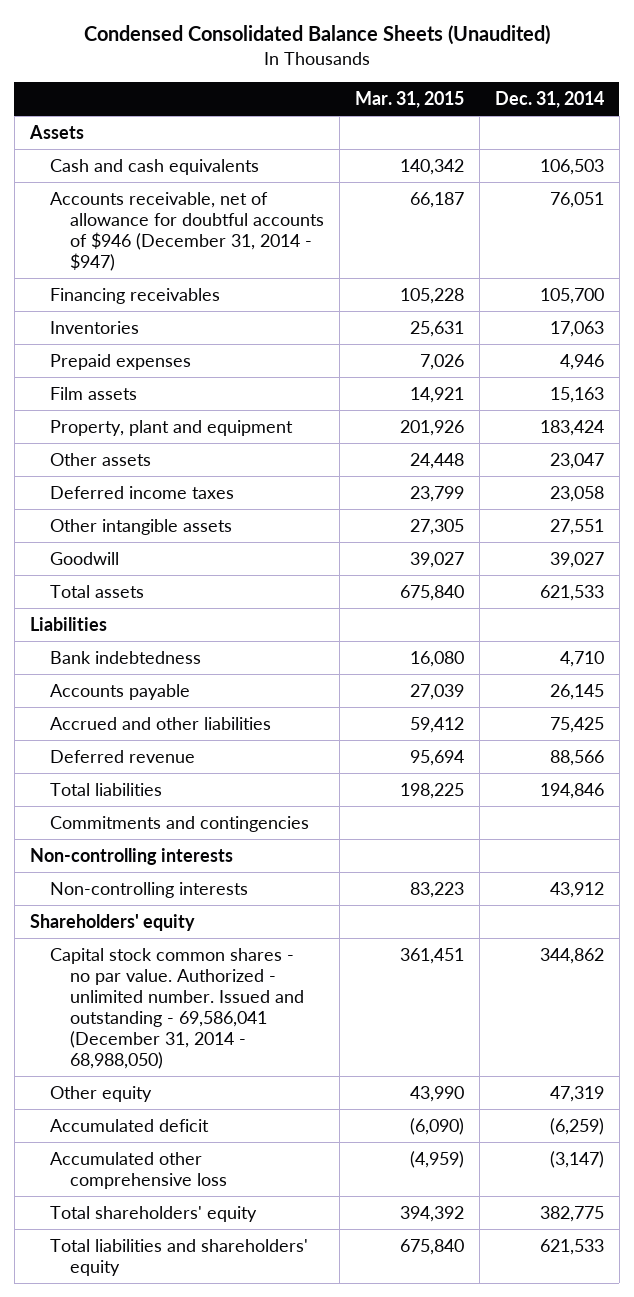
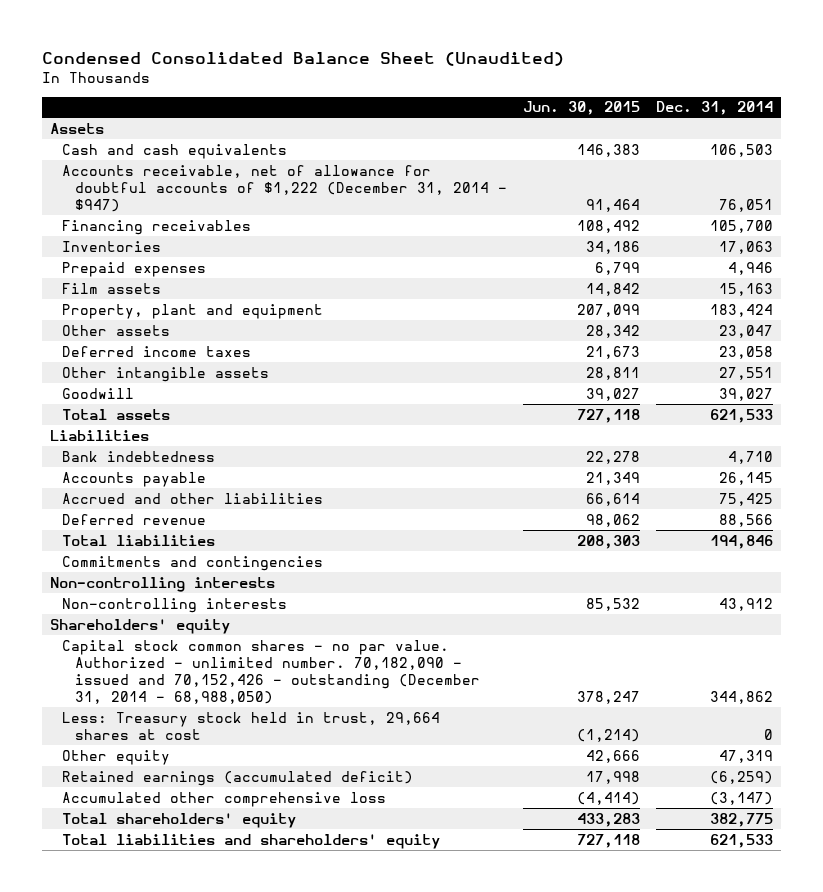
[83,25,550,46] Condensed Consolidated Balance Sheets (Unaudited) -> [41,51,564,66] Condensed Consolidated Balance Sheet (Unaudited)
[354,90,464,108] Mar. 31, 2015 -> none
none -> [522,101,640,116] Jun. 30, 2015
[49,191,324,271] Accounts receivable, net of allowance for doubtful accounts of $946 (December 31, 2014 - $947) -> [62,164,507,212] Accounts receivable, net of allowance for doubtful accounts of $1,222 (December 31, 2014 - $947)
[49,947,304,1069] Capital stock common shares - no par value. Authorized - unlimited number. Issued and outstanding - 69,586,041 (December 31, 2014 - 68,988,050) -> [62,639,480,705] Capital stock common shares - no par value. Authorized - unlimited number. 70,182,090 - issued and 70,152,426 - outstanding (December 31, 2014 - 68,988,050)
none -> [62,711,441,740] Less: Treasury stock held in trust, 29,664 shares at cost
[49,1118,209,1132] Accumulated deficit -> [62,770,414,786] Retained earnings (accumulated deficit)

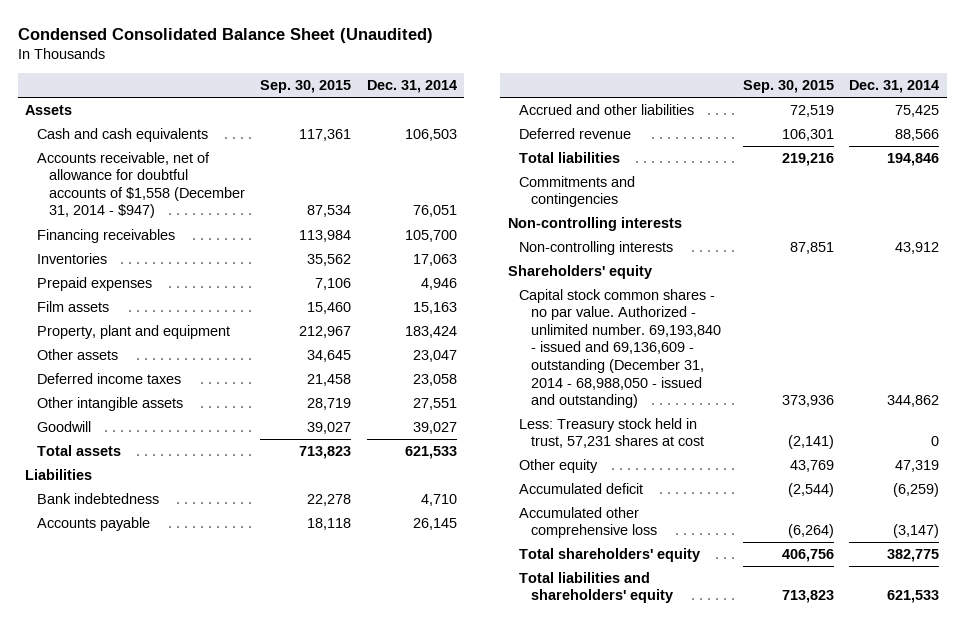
[522,101,640,116] Jun. 30, 2015 -> none
none -> [260,80,352,94] Sep. 30, 2015
[62,164,507,212] Accounts receivable, net of allowance for doubtful accounts of $1,222 (December 31, 2014 - $947) -> [36,151,245,219] Accounts receivable, net of allowance for doubtful accounts of $1,558 (December 31, 2014 - $947)
[62,639,480,705] Capital stock common shares - no par value. Authorized - unlimited number. 70,182,090 - issued and 70,152,426 - outstanding (December 31, 2014 - 68,988,050) -> [519,288,722,409] Capital stock common shares - no par value. Authorized - unlimited number. 69,193,840 - issued and 69,136,609 - outstanding (December 31, 2014 - 68,988,050 - issued and outstanding)
[62,711,441,740] Less: Treasury stock held in trust, 29,664 shares at cost -> [519,417,705,449] Less: Treasury stock held in trust, 57,231 shares at cost
[62,770,414,786] Retained earnings (accumulated deficit) -> [519,482,644,494] Accumulated deficit

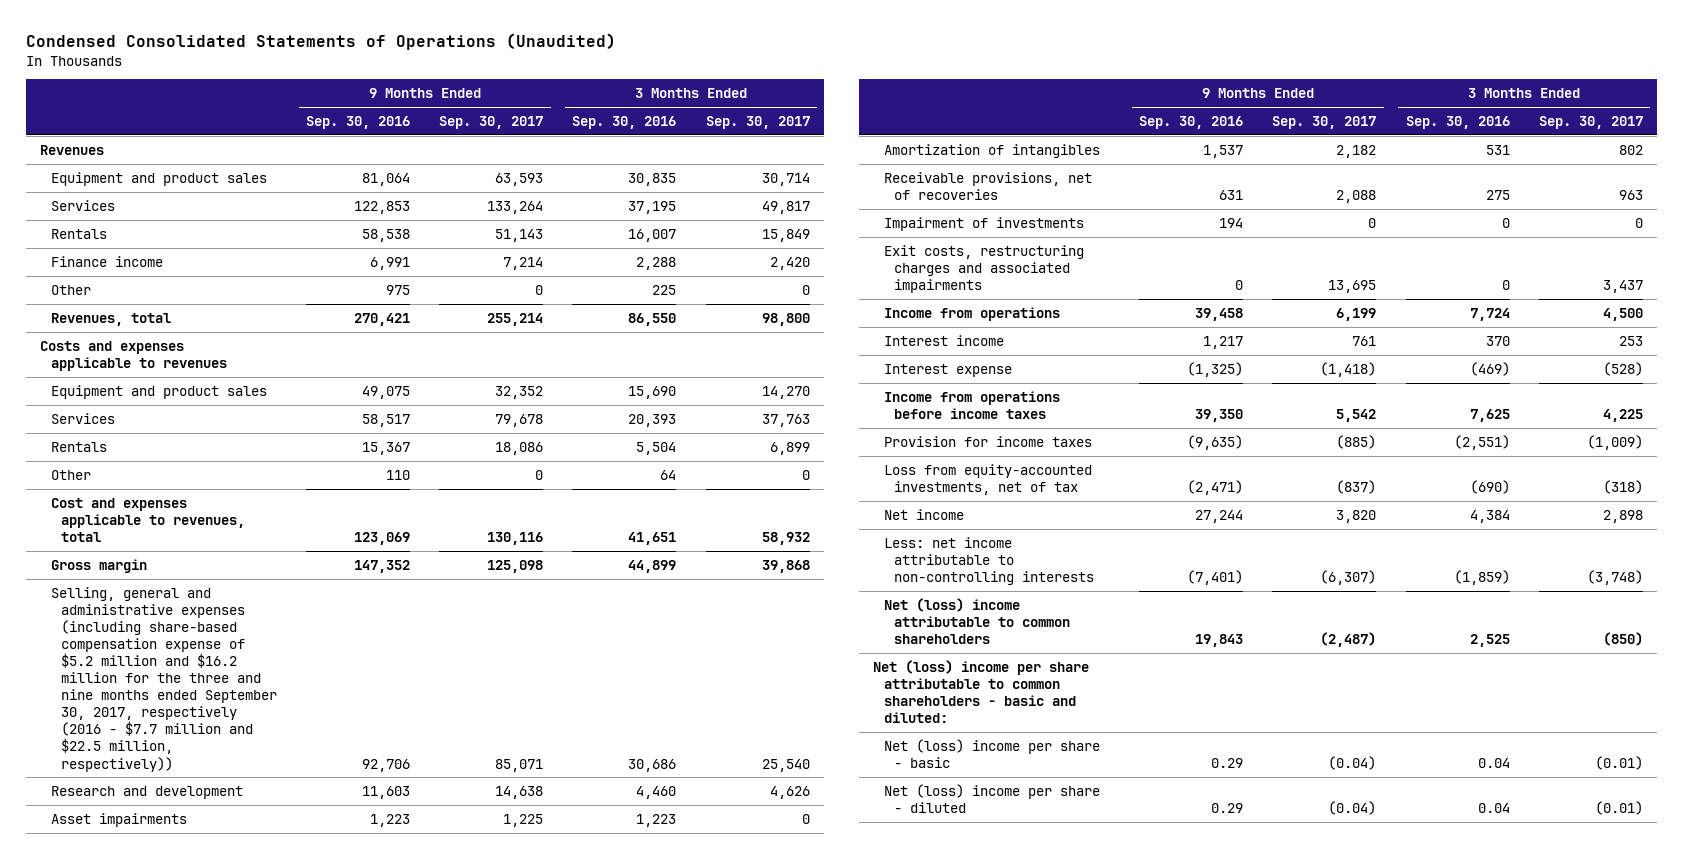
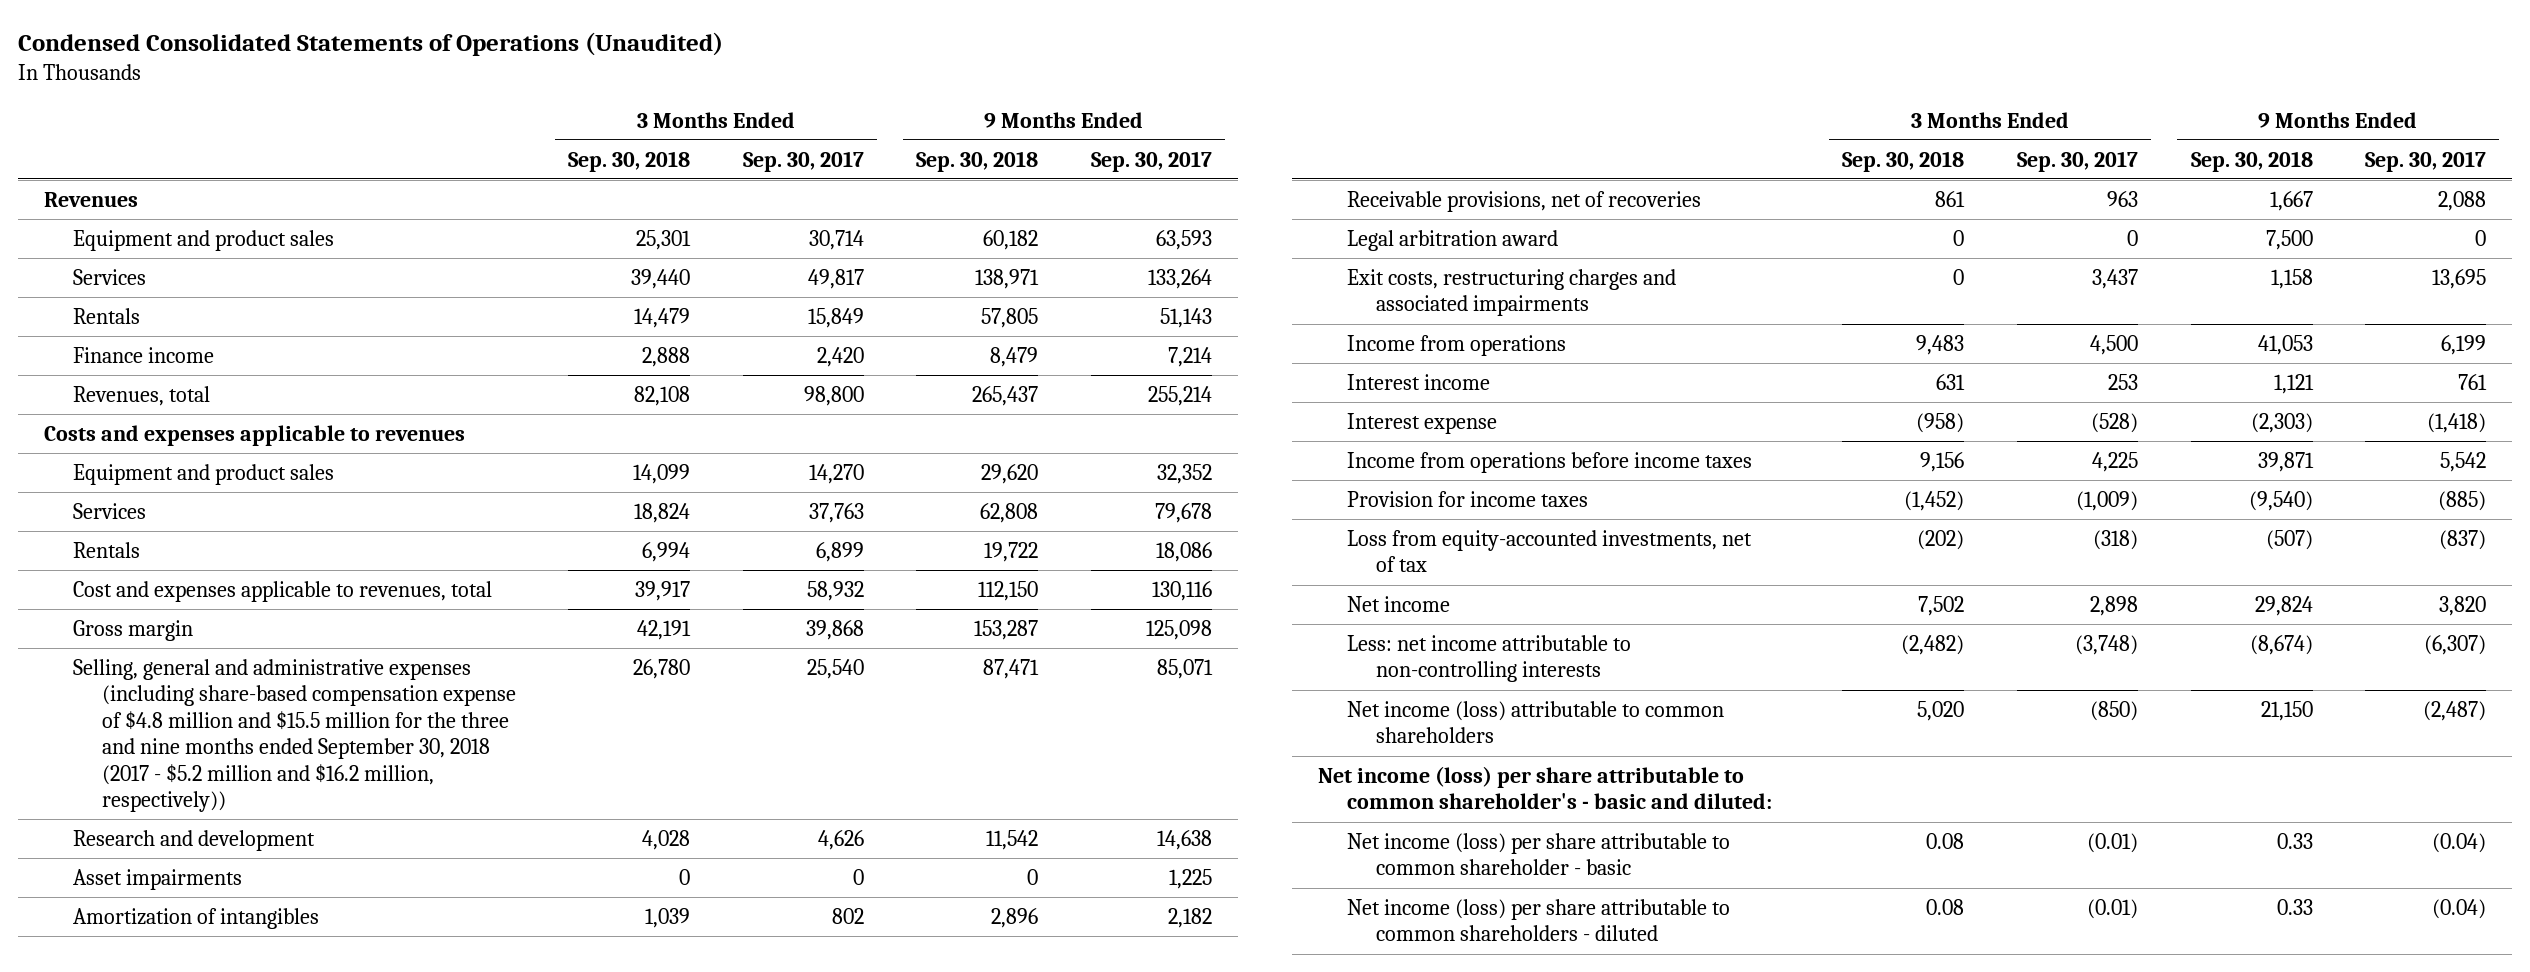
[306,115,411,129] Sep. 30, 2016 -> none
[572,115,677,129] Sep. 30, 2016 -> none
none -> [568,150,691,172] Sep. 30, 2018
none -> [916,150,1039,172] Sep. 30, 2018
[50,284,91,295] Other -> none
[50,469,91,480] Other -> none
[50,586,278,772] Selling, general and administrative expenses (including share-based compensation expense of $5.2 million and $16.2 million for the three and nine months ended September 30, 2017, respectively (2016 - $7.7 million and $22.5 million, respectively)) -> [72,658,516,812] Selling, general and administrative expenses (including share-based compensation expense of $4.8 million and $15.5 million for the three and nine months ended September 30, 2018 (2017 - $5.2 million and $16.2 million, respectively))
[883,216,1084,231] Impairment of investments -> none
none -> [1346,229,1558,251] Legal arbitration award
[883,597,1071,644] Net (loss) income attributable to common shareholders -> [1346,700,1724,744] Net income (loss) attributable to common shareholders
[873,659,1090,724] Net (loss) income per share attributable to common shareholders - basic and diluted: -> [1317,765,1772,810] Net income (loss) per share attributable to common shareholder's - basic and diluted:
[883,738,1100,768] Net (loss) income per share - basic -> [1346,832,1730,876] Net income (loss) per share attributable to common shareholder - basic
[883,783,1100,813] Net (loss) income per share - diluted -> [1346,898,1730,942] Net income (loss) per share attributable to common shareholders - diluted

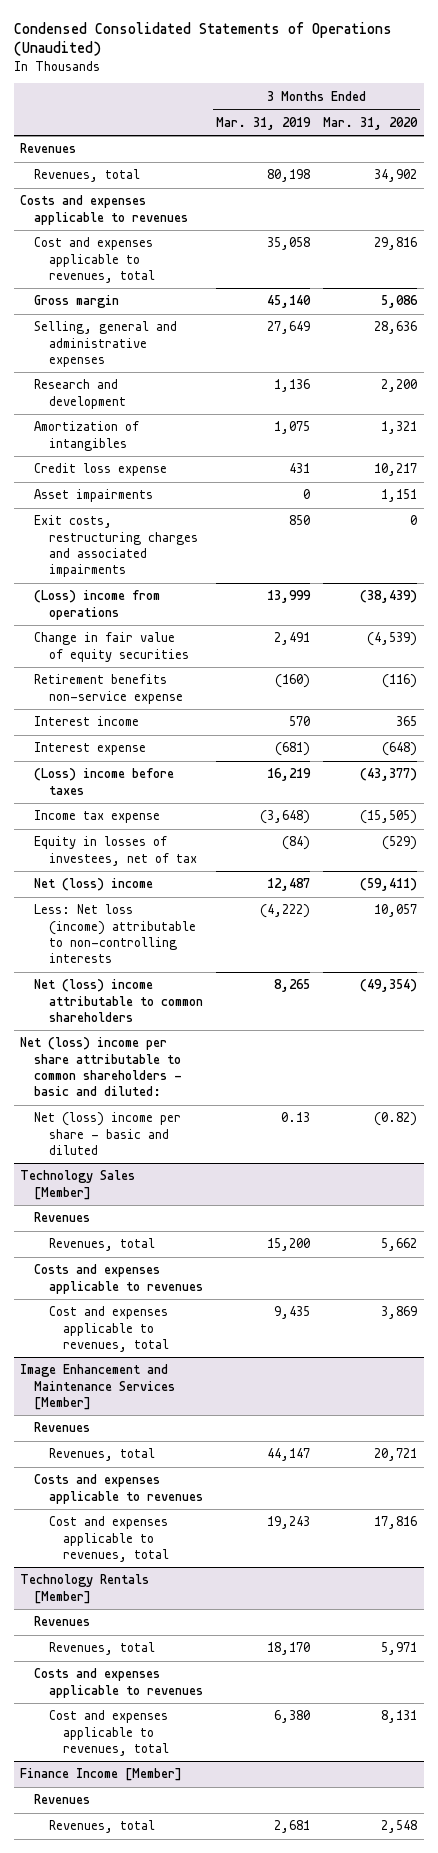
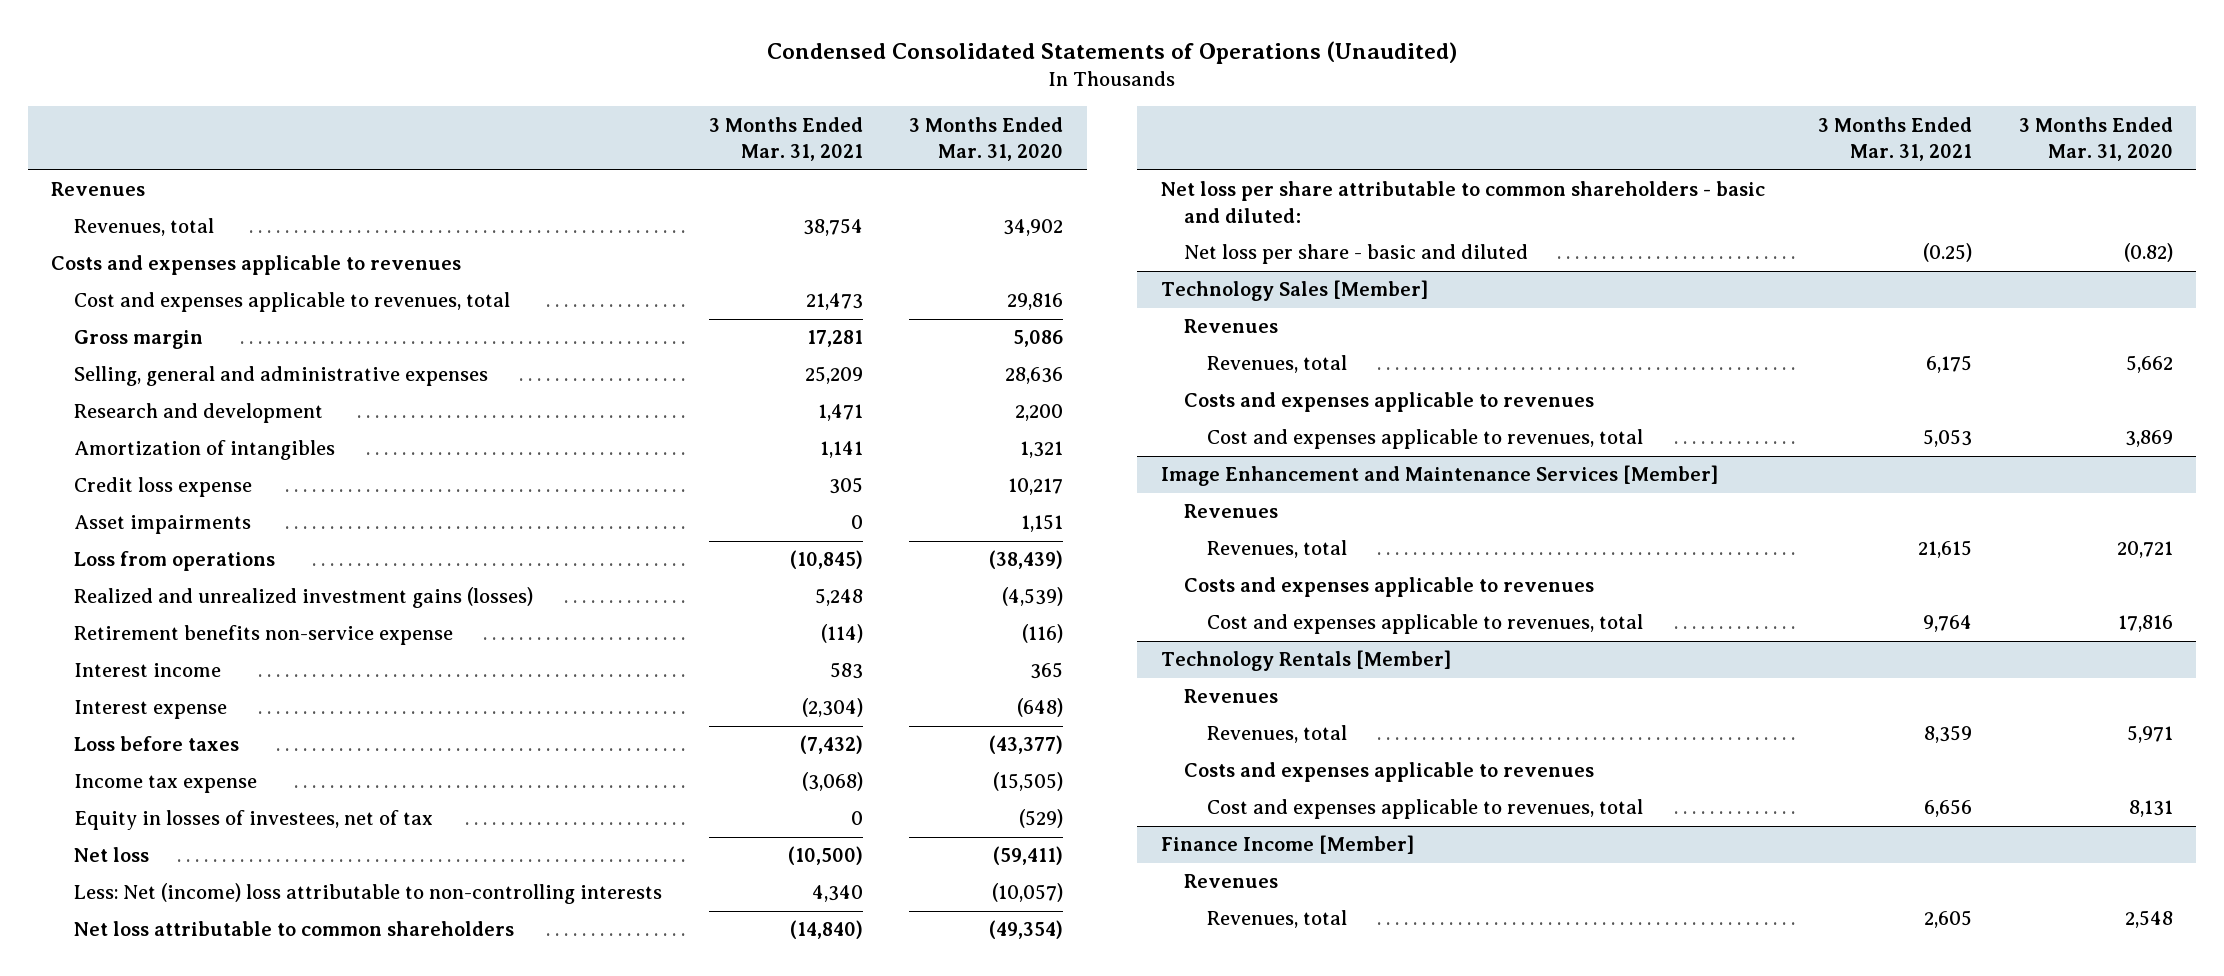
[215,116,311,130] Mar. 31, 2019 -> none
none -> [708,116,863,162] 3 Months Ended Mar. 31, 2021
[34,515,198,578] Exit costs, restructuring charges and associated impairments -> none
[34,590,161,620] (Loss) income from operations -> [73,551,275,572] Loss from operations
[34,632,189,662] Change in fair value of equity securities -> [73,587,533,609] Realized and unrealized investment gains (losses)
[34,768,175,795] (Loss) income before taxes -> [73,736,239,752] Loss before taxes
[34,878,154,892] Net (loss) income -> [73,847,149,863] Net loss
[34,904,196,964] Less: Net loss (income) attributable to non-controlling interests -> [73,883,662,905] Less: Net (income) loss attributable to non-controlling interests
[374,904,418,918] 10,057 -> [992,883,1064,903] (10,057)
[34,979,203,1022] Net (loss) income attributable to common shareholders -> [73,921,514,937] Net loss attributable to common shareholders
[20,1037,183,1097] Net (loss) income per share attributable to common shareholders - basic and diluted: -> [1160,181,1765,223] Net loss per share attributable to common shareholders - basic and diluted:
[34,1112,182,1155] Net (loss) income per share - basic and diluted -> [1183,244,1528,265] Net loss per share - basic and diluted

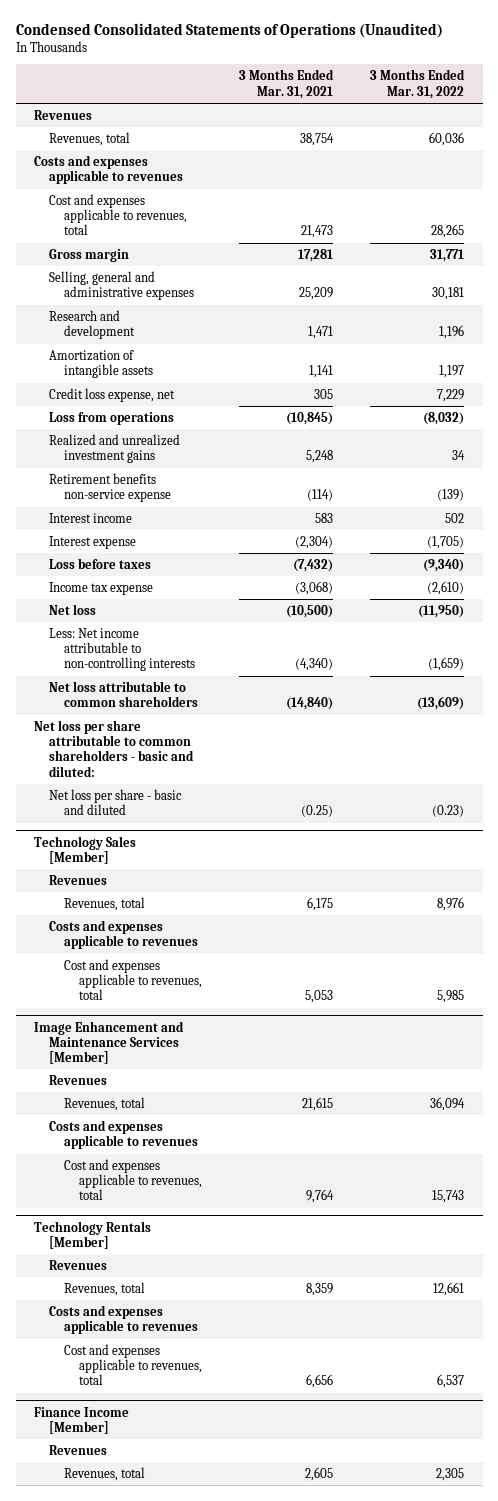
[909,116,1064,162] 3 Months Ended Mar. 31, 2020 -> none
none -> [370,69,466,99] 3 Months Ended Mar. 31, 2022
[73,515,251,535] Asset impairments -> none
[73,440,335,461] Amortization of intangibles -> [49,349,153,379] Amortization of intangible assets
[73,477,252,498] Credit loss expense -> [49,387,176,402] Credit loss expense, net
[73,587,533,609] Realized and unrealized investment gains (losses) -> [49,433,181,464] Realized and unrealized investment gains
[73,810,433,831] Equity in losses of investees, net of tax -> none
[73,883,662,905] Less: Net (income) loss attributable to non-controlling interests -> [49,627,195,672] Less: Net income attributable to non-controlling interests
[811,885,863,903] 4,340 -> [294,658,333,672] (4,340)

